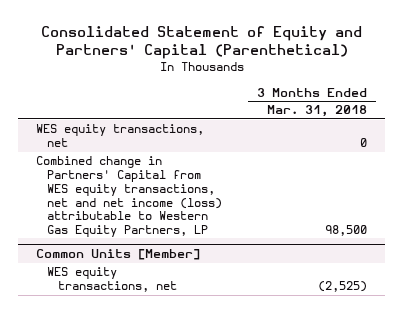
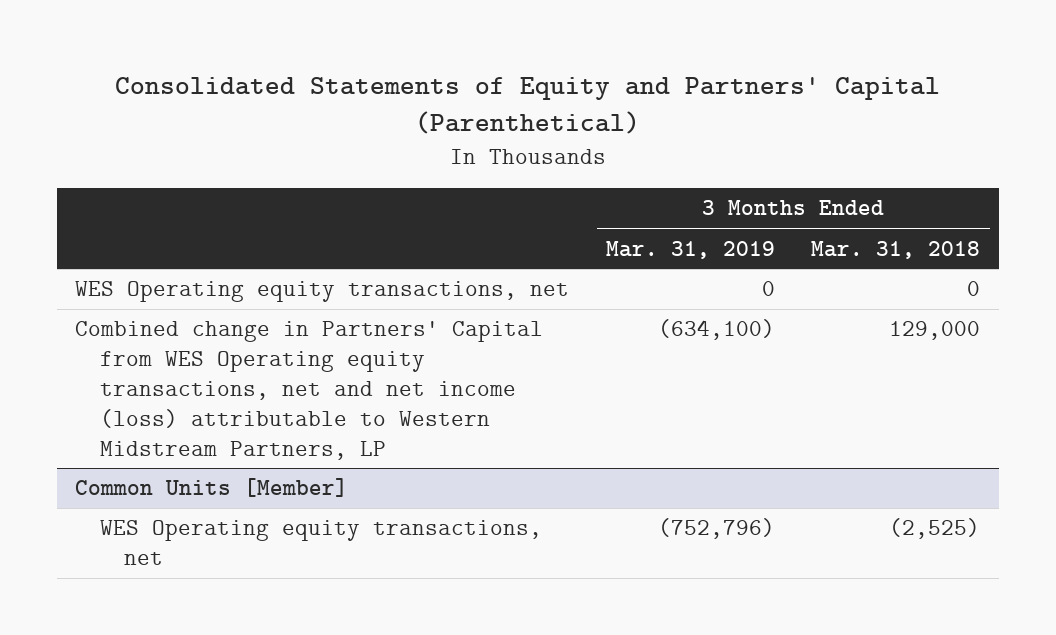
[40,25,362,60] Consolidated Statement of Equity and Partners' Capital (Parenthetical) -> [114,77,940,135] Consolidated Statements of Equity and Partners' Capital (Parenthetical)
none -> [605,240,775,259] Mar. 31, 2019
[36,124,205,148] WES equity transactions, net -> [75,281,570,303] WES Operating equity transactions, net
[36,156,222,237] Combined change in Partners' Capital from WES equity transactions, net and net income (loss) attributable to Western Gas Equity Partners, LP -> [75,321,544,460] Combined change in Partners' Capital from WES Operating equity transactions, net and net income (loss) attributable to Western Midstream Partners, LP
[325,224,368,236] 98,500 -> [889,321,981,341] 129,000
[46,267,177,293] WES equity transactions, net -> [99,520,542,566] WES Operating equity transactions, net

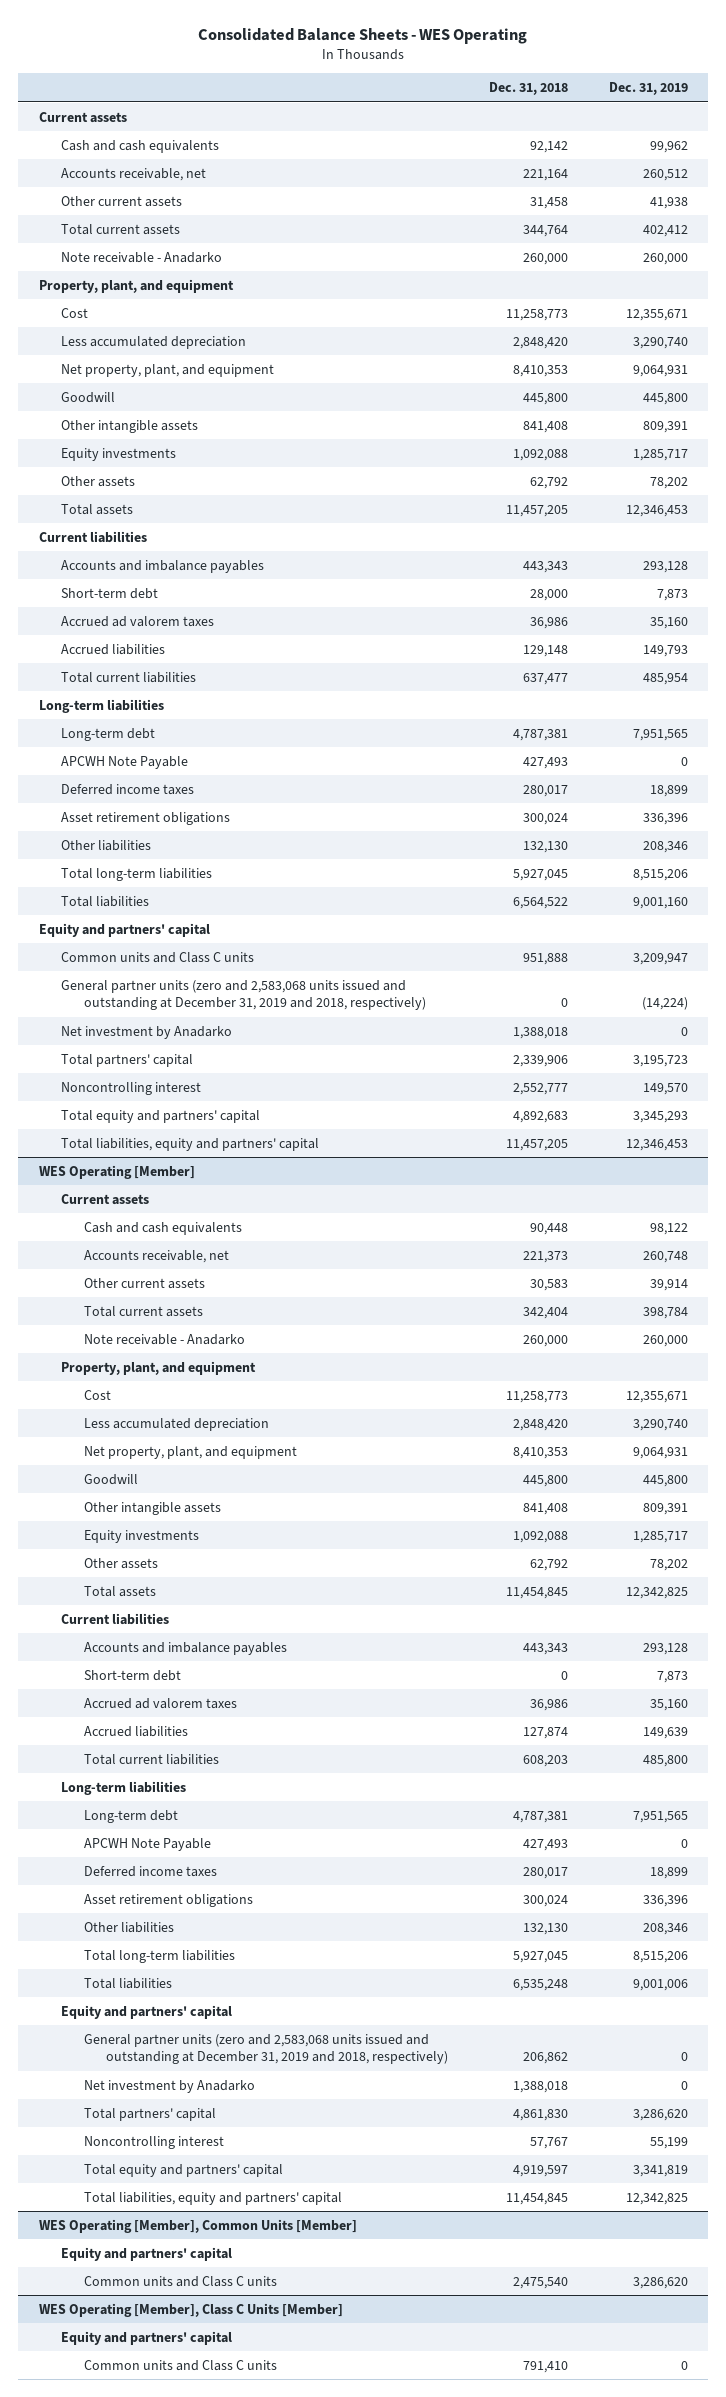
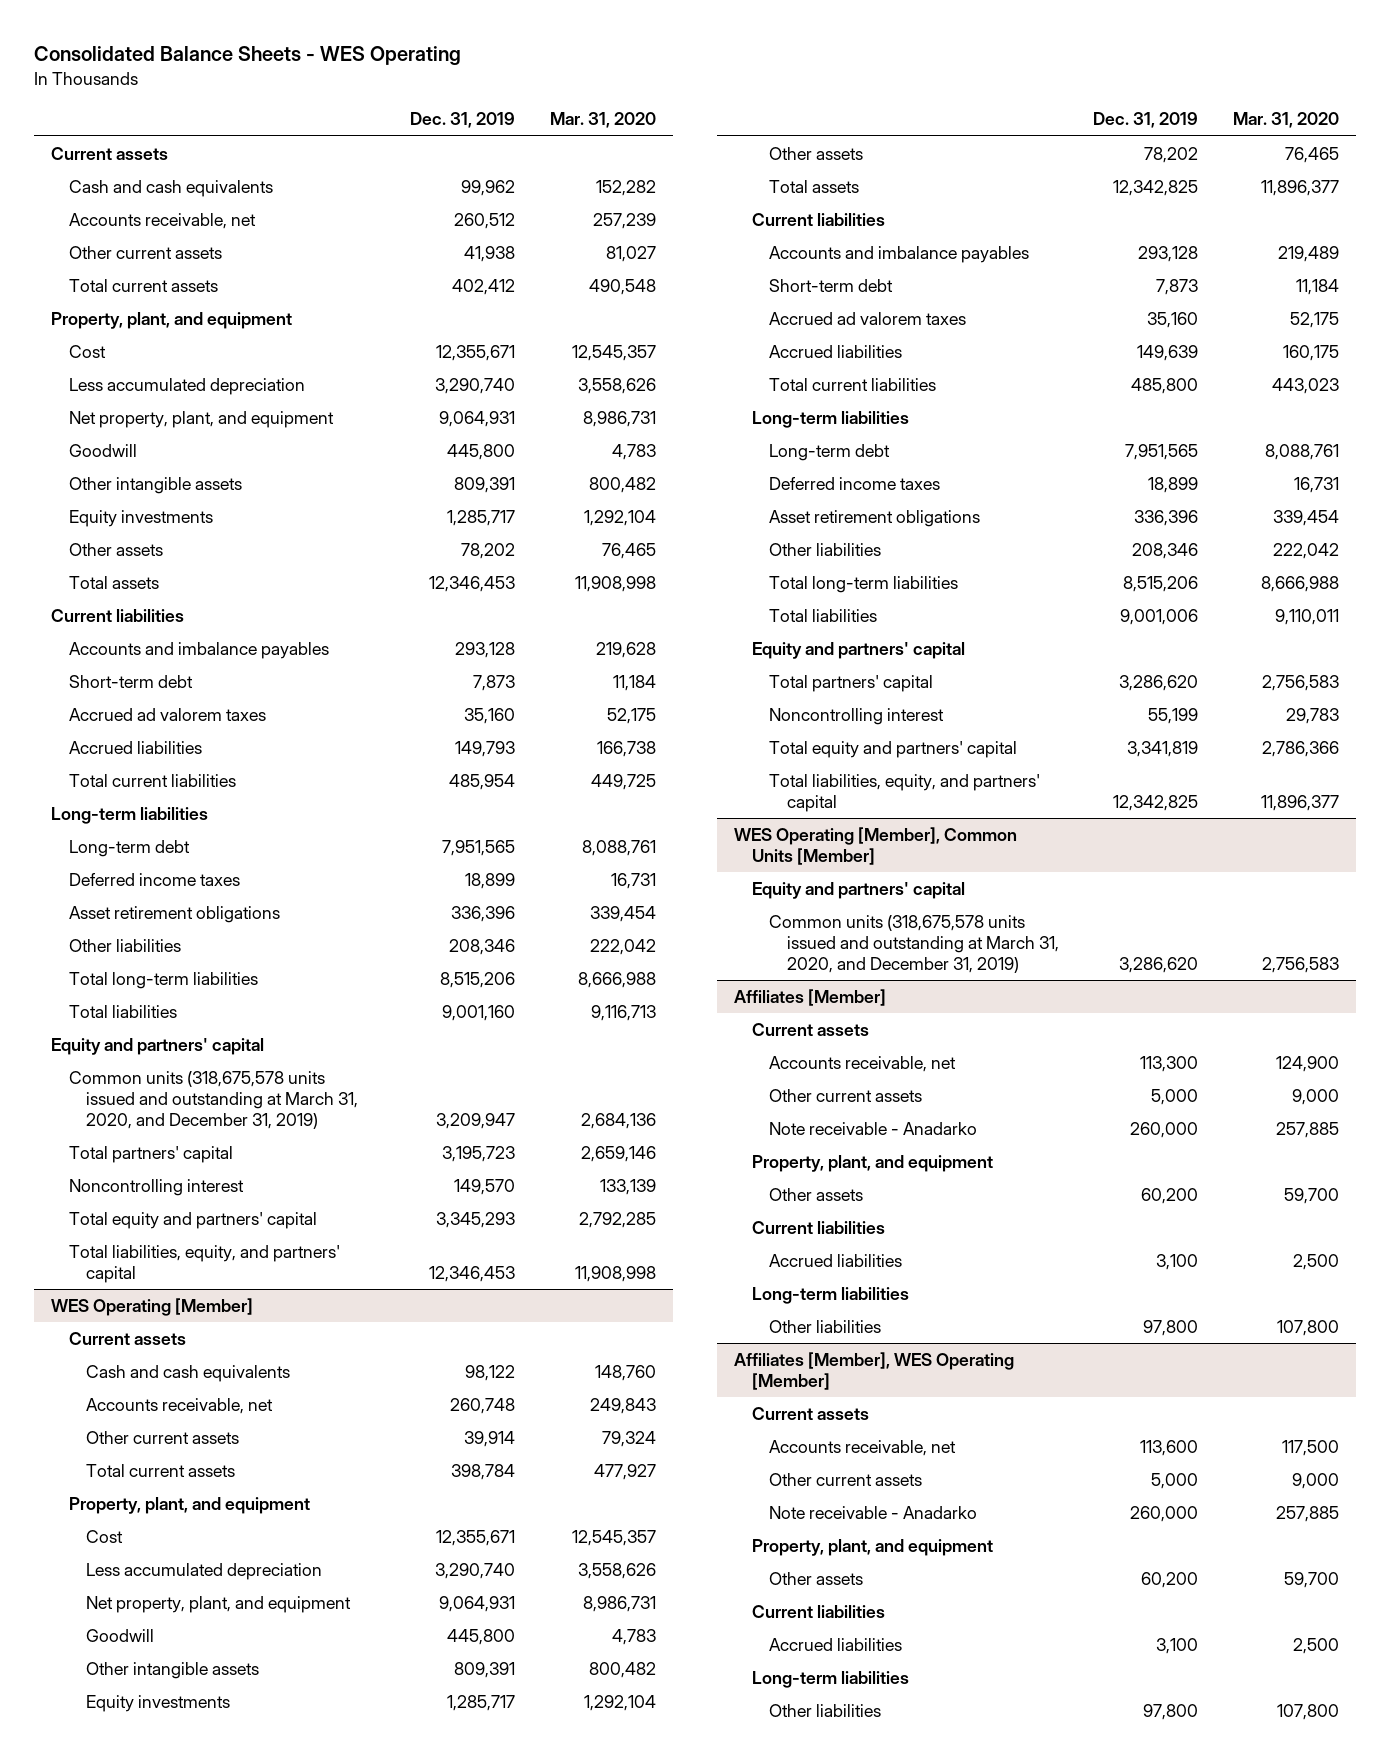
[488,82,568,96] Dec. 31, 2018 -> none
none -> [549,112,656,129] Mar. 31, 2020
[61,251,223,263] Note receivable - Anadarko -> none
[61,755,189,769] APCWH Note Payable -> none
[61,979,426,1011] General partner units (zero and 2,583,068 units issued and outstanding at December 31, 2019 and 2018, respectively) -> none
[61,1025,233,1039] Net investment by Anadarko -> none
[61,951,255,963] Common units and Class C units -> [68,1071,359,1129] Common units (318,675,578 units issued and outstanding at March 31, 2020, and December 31, 2019)
[61,1137,320,1151] Total liabilities, equity and partners' capital -> [68,1245,340,1283] Total liabilities, equity, and partners' capital
[83,1333,245,1345] Note receivable - Anadarko -> none
[83,1837,211,1851] APCWH Note Payable -> none
[83,2033,448,2065] General partner units (zero and 2,583,068 units issued and outstanding at December 31, 2019 and 2018, respectively) -> none
[83,2079,255,2093] Net investment by Anadarko -> none
[83,2191,342,2205] Total liabilities, equity and partners' capital -> [769,774,1041,812] Total liabilities, equity, and partners' capital
[38,2302,343,2317] WES Operating [Member], Class C Units [Member] -> none
[61,2330,233,2345] Equity and partners' capital -> none
[83,2359,277,2371] Common units and Class C units -> none
[83,2275,277,2287] Common units and Class C units -> [769,915,1059,973] Common units (318,675,578 units issued and outstanding at March 31, 2020, and December 31, 2019)
none -> [734,989,887,1007] Affiliates [Member]
none -> [751,1023,869,1037] Current assets
none -> [769,1056,957,1073] Accounts receivable, net
none -> [769,1089,923,1103] Other current assets
none -> [769,1122,978,1136] Note receivable - Anadarko
none -> [751,1155,993,1173] Property, plant, and equipment
none -> [769,1188,864,1202] Other assets
none -> [751,1221,885,1235] Current liabilities
none -> [769,1254,903,1268] Accrued liabilities
none -> [751,1287,909,1305] Long-term liabilities
none -> [769,1320,882,1334] Other liabilities
none -> [734,1352,1015,1390] Affiliates [Member], WES Operating [Member]
none -> [751,1407,869,1421] Current assets
none -> [769,1440,957,1457] Accounts receivable, net
none -> [769,1473,923,1487] Other current assets
none -> [769,1506,978,1520] Note receivable - Anadarko
none -> [751,1539,993,1557] Property, plant, and equipment
none -> [769,1572,864,1586] Other assets
none -> [751,1605,885,1619] Current liabilities
none -> [769,1638,903,1652] Accrued liabilities
none -> [751,1671,909,1689] Long-term liabilities
none -> [769,1704,882,1718] Other liabilities

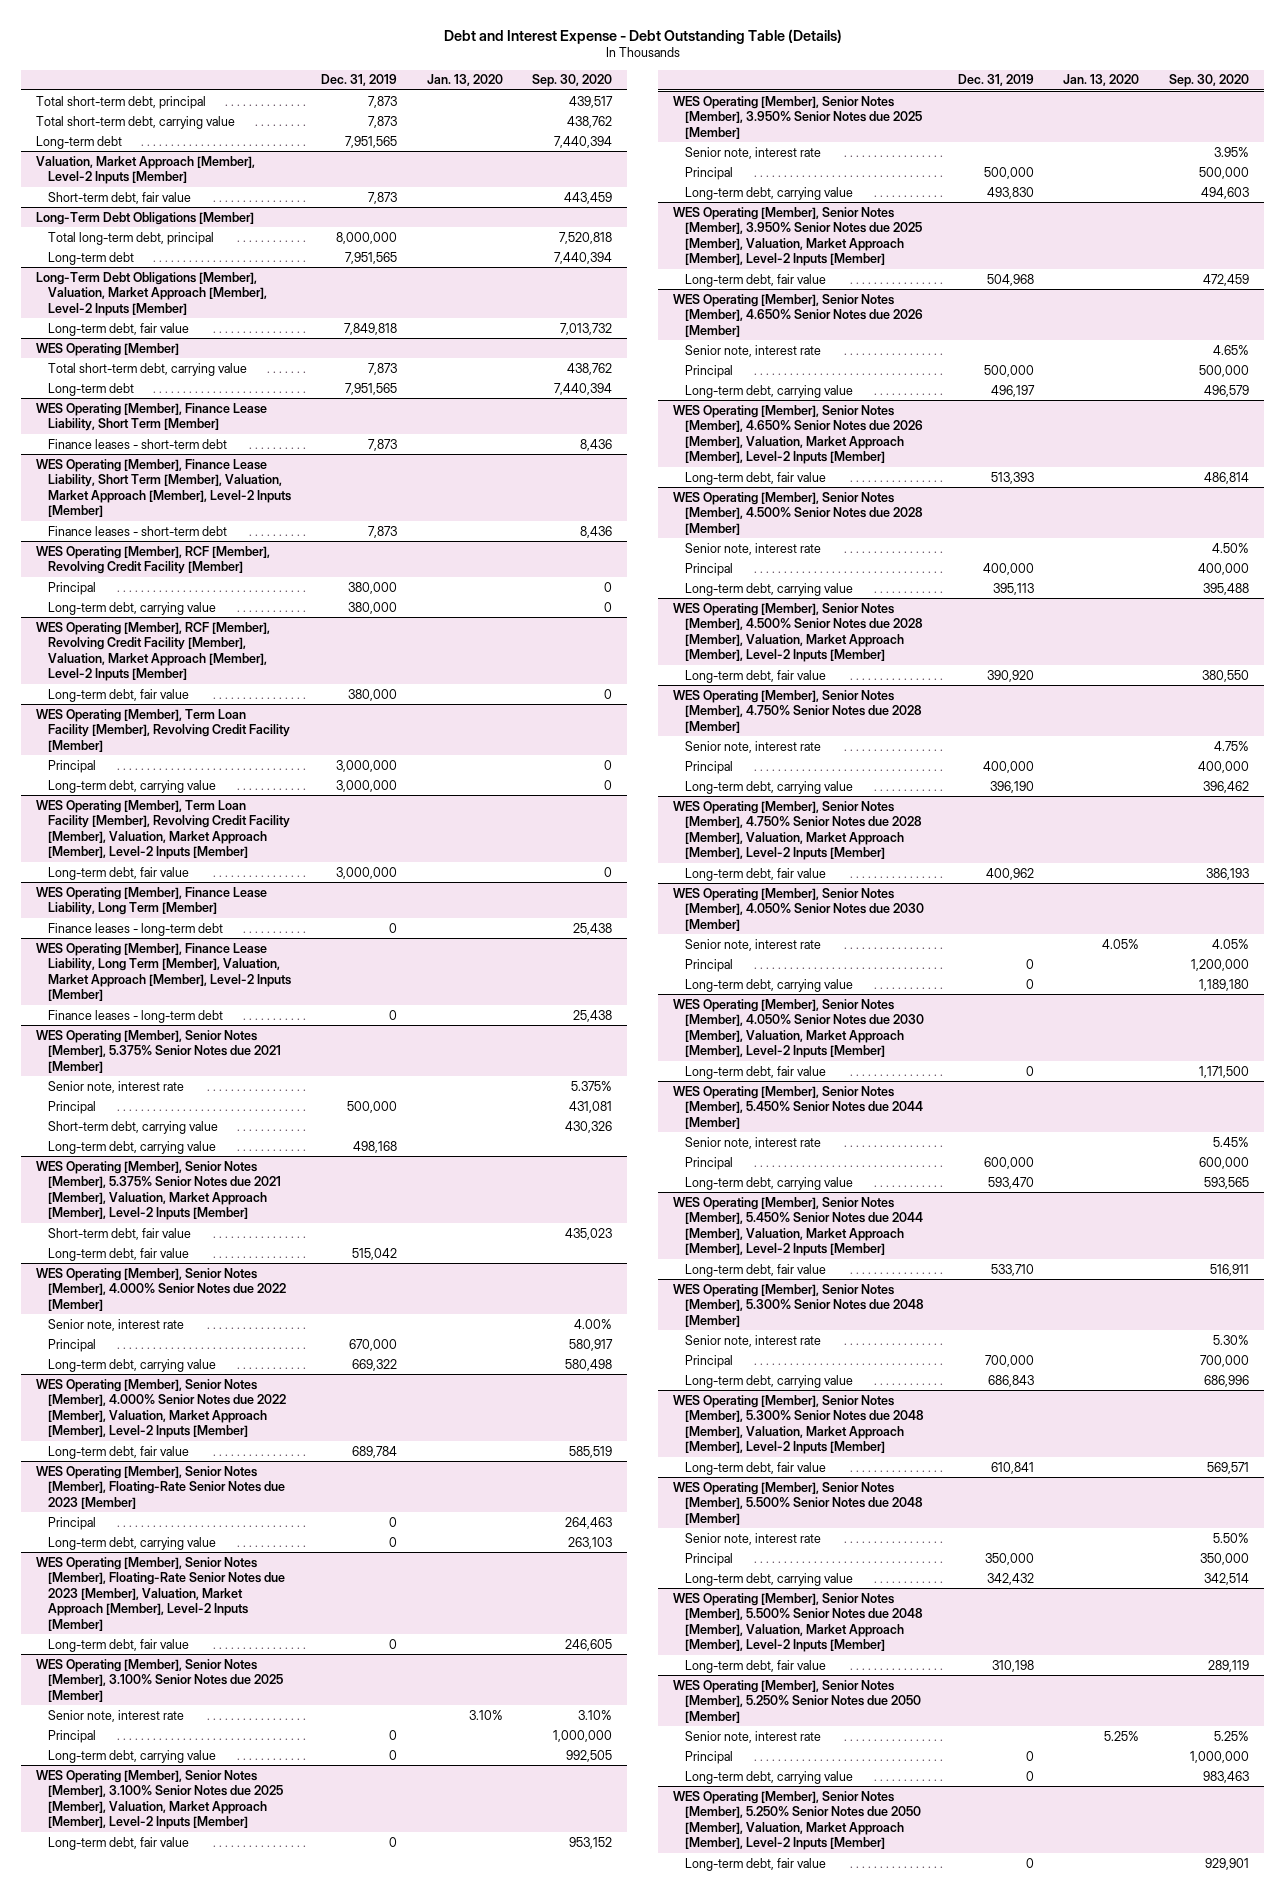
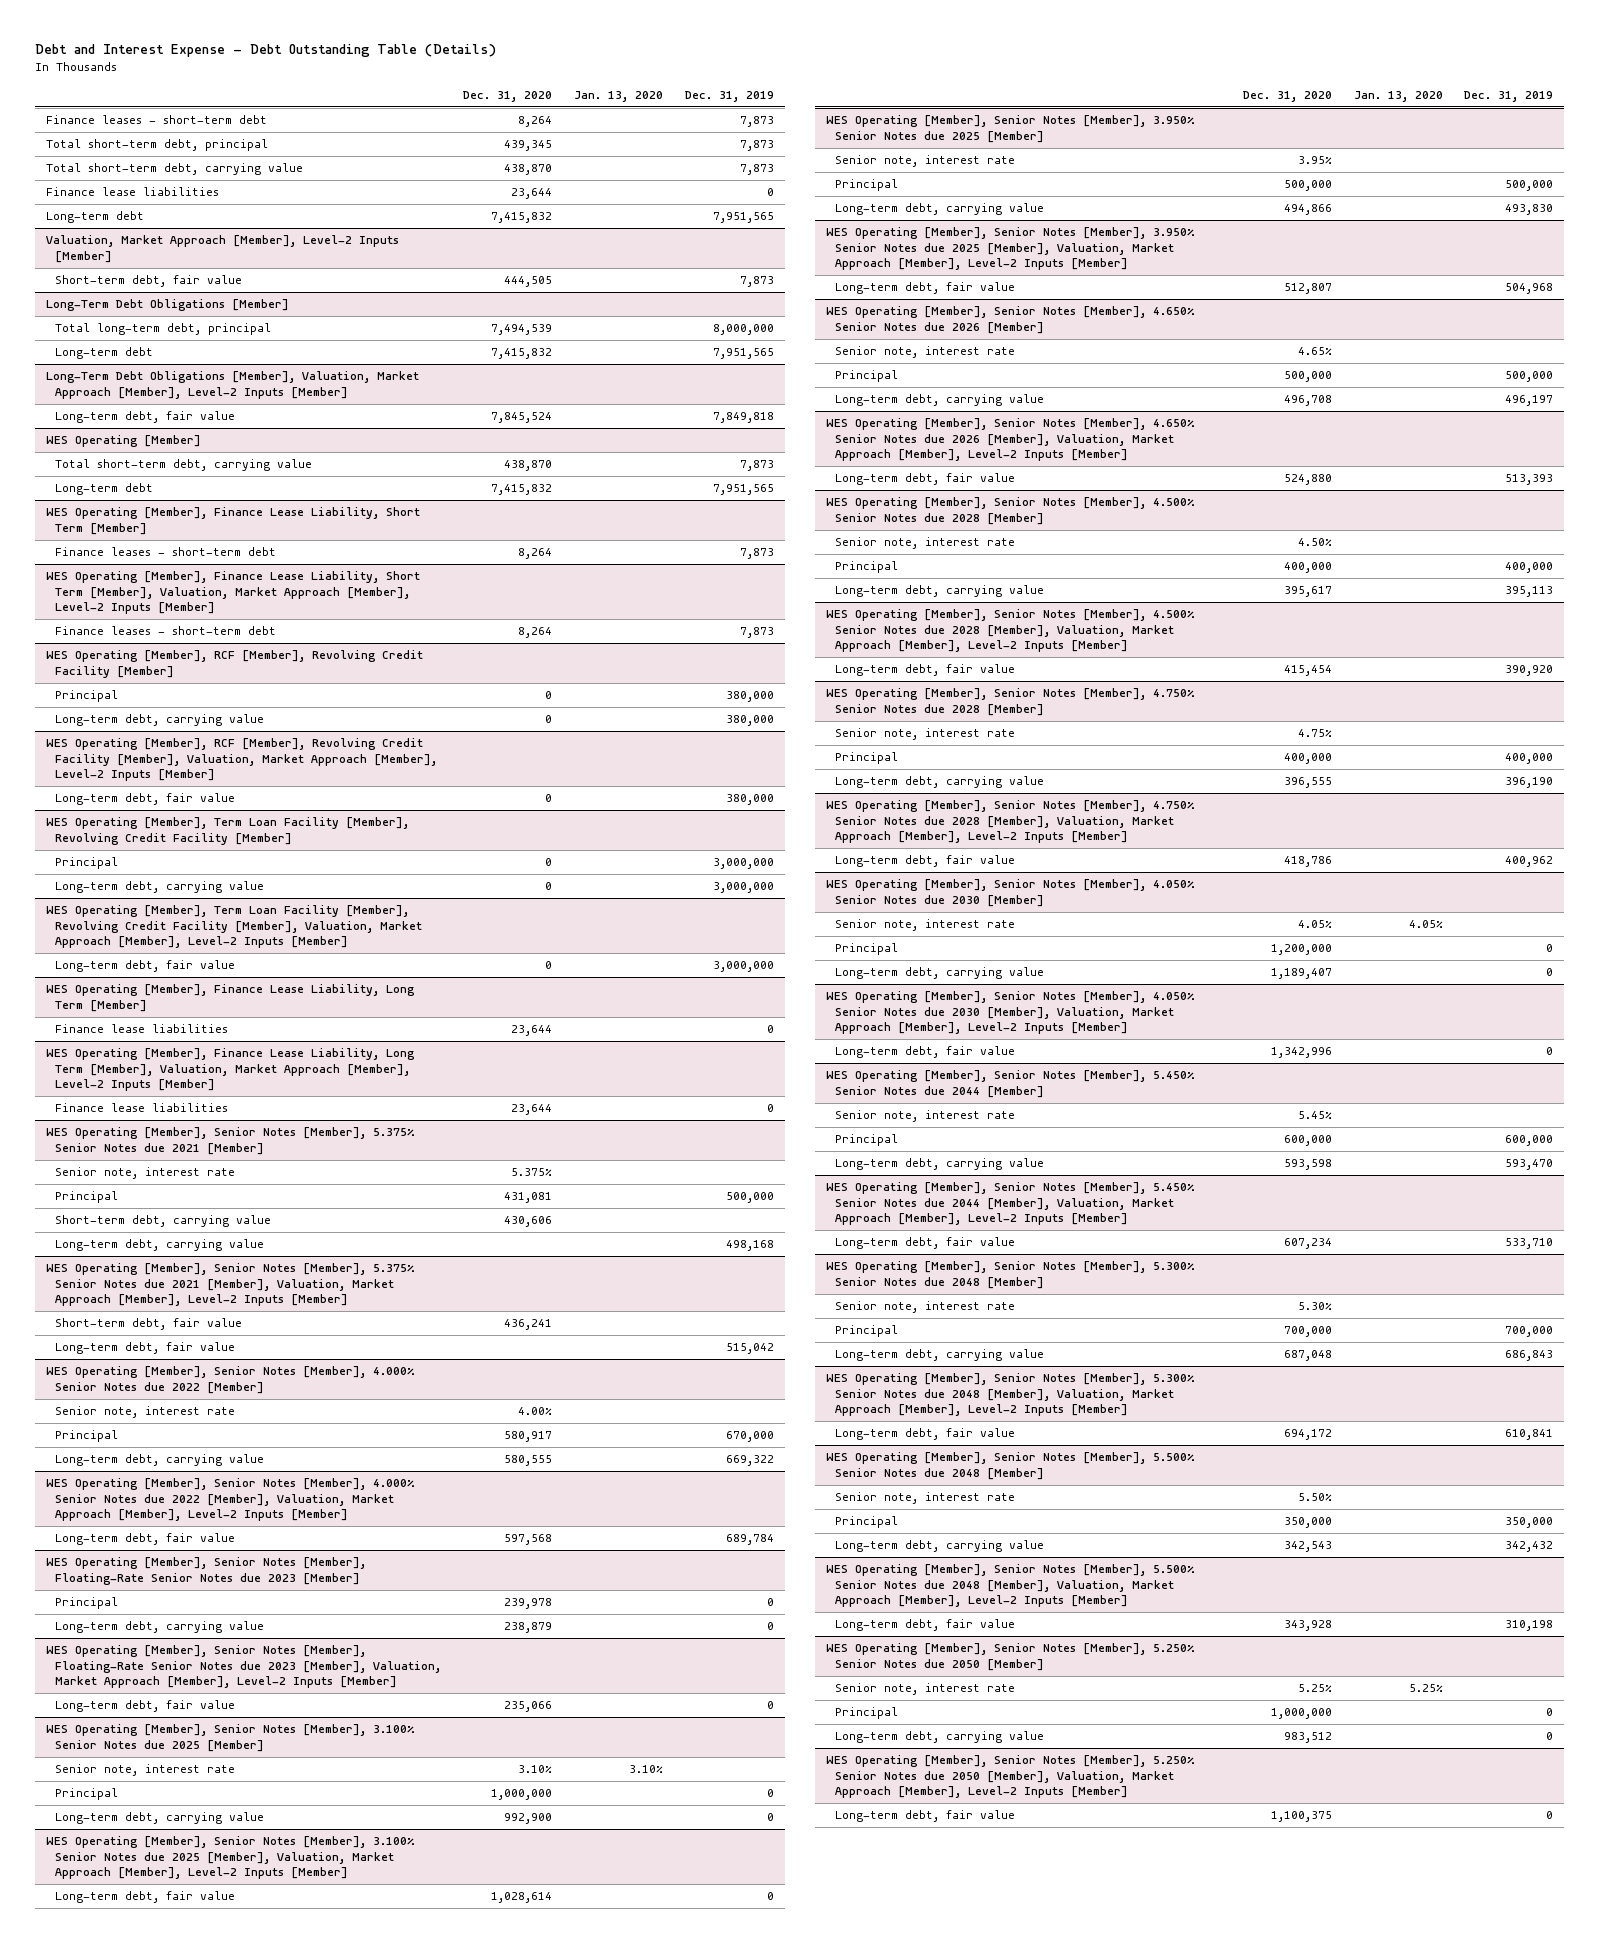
[532,74,613,88] Sep. 30, 2020 -> none
none -> [462,91,552,103] Dec. 31, 2020
none -> [46,115,268,125] Finance leases - short-term debt
none -> [46,187,220,197] Finance lease liabilities
[48,922,224,936] Finance leases - long-term debt -> [55,1024,229,1034] Finance lease liabilities
[48,1009,224,1023] Finance leases - long-term debt -> [55,1103,229,1113] Finance lease liabilities

